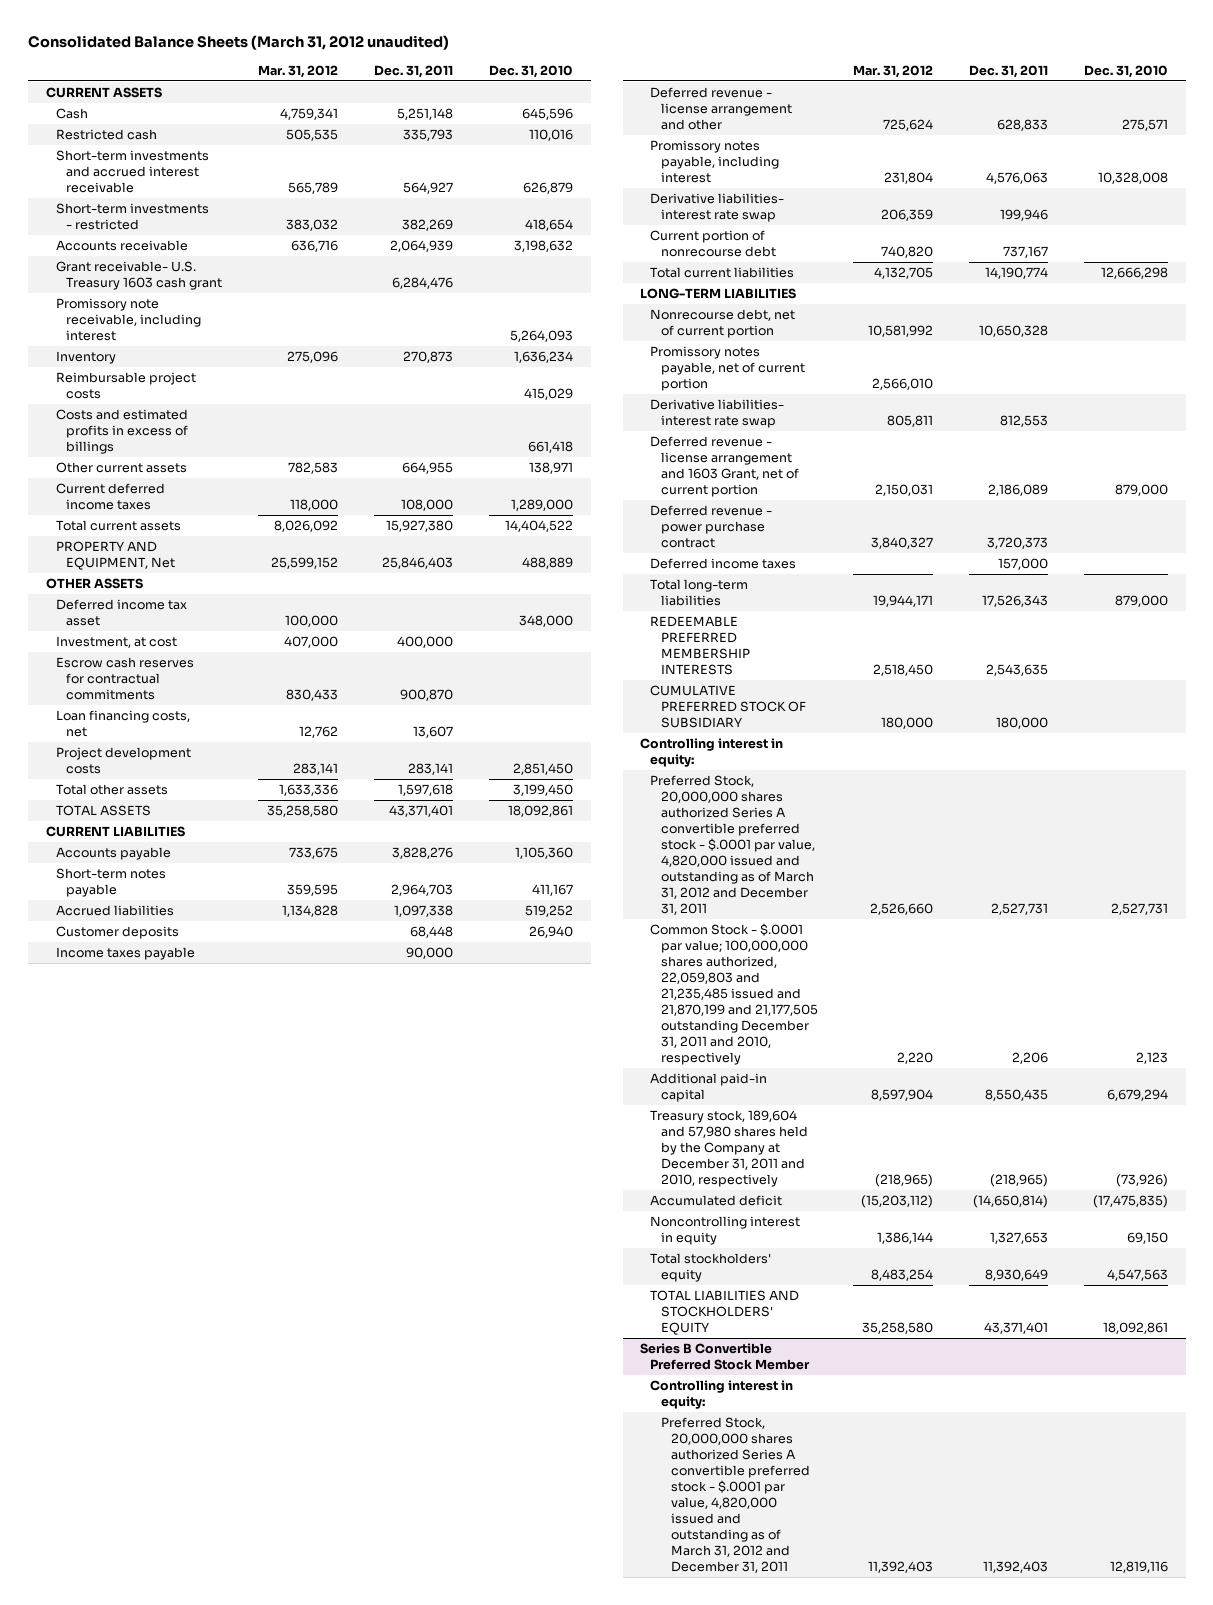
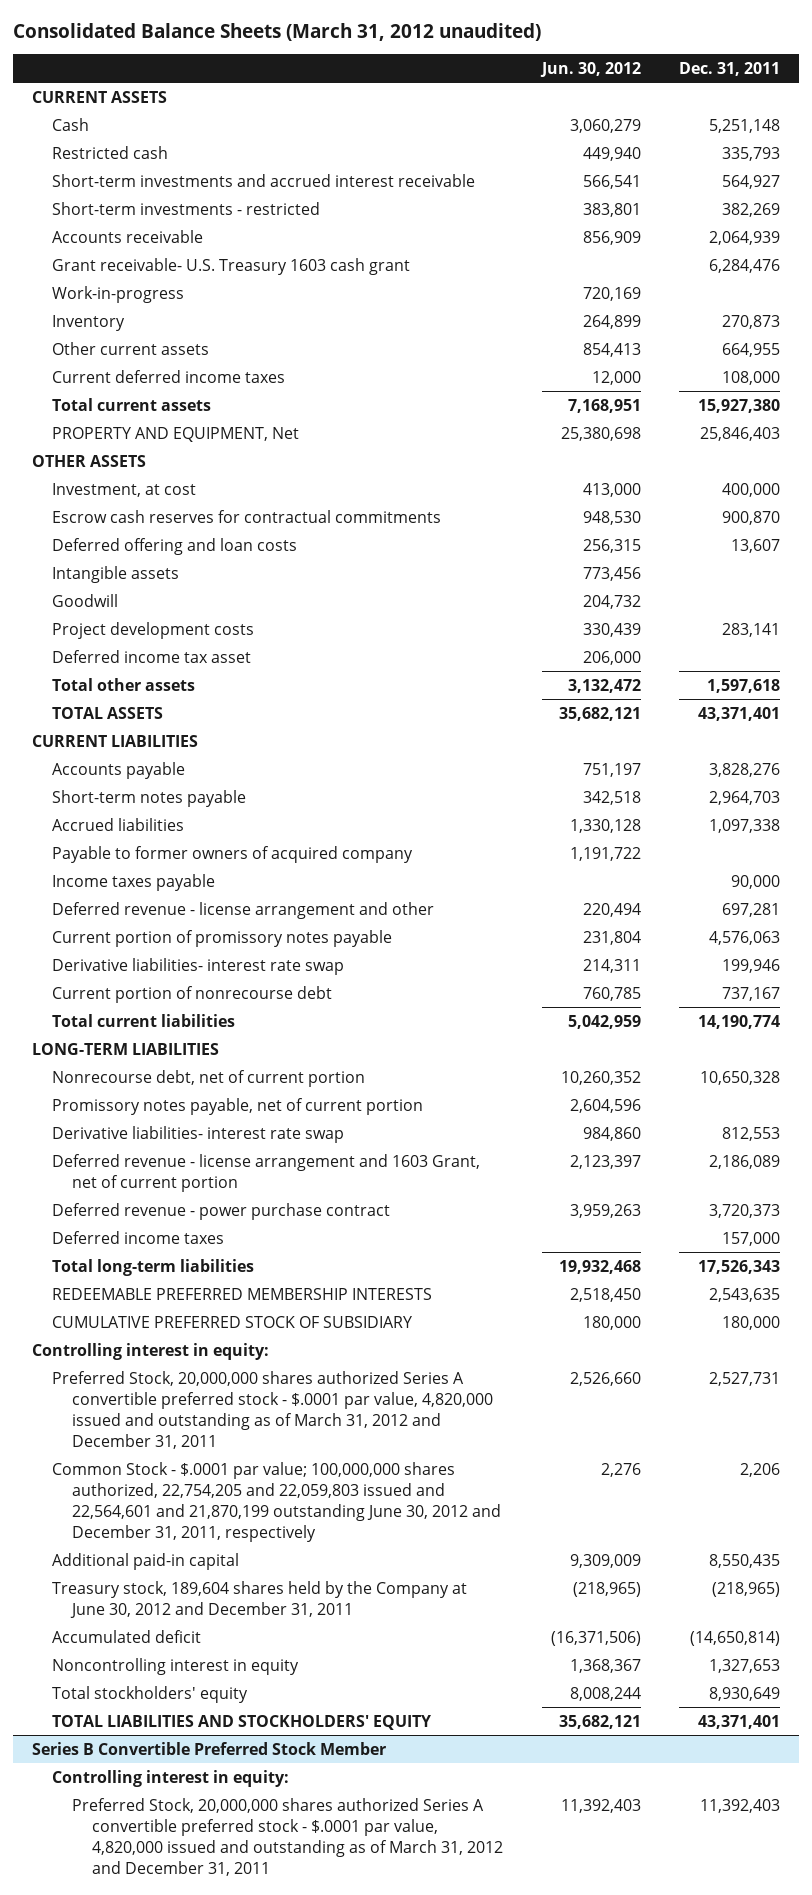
[258,65,339,79] Mar. 31, 2012 -> none
[488,65,573,79] Dec. 31, 2010 -> none
none -> [539,62,641,78] Jun. 30, 2012
[55,298,201,341] Promissory note receivable, including interest -> none
none -> [52,285,185,303] Work-in-progress
[55,372,196,400] Reimbursable project costs -> none
[55,409,188,454] Costs and estimated profits in excess of billings -> none
[55,710,190,738] Loan financing costs, net -> [52,537,298,555] Deferred offering and loan costs
none -> [52,565,180,583] Intangible assets
none -> [52,593,119,607] Goodwill
[55,599,187,627] Deferred income tax asset -> [52,649,252,663] Deferred income tax asset
[55,926,179,940] Customer deposits -> none
none -> [52,845,414,863] Payable to former owners of acquired company
[997,118,1049,131] 628,833 -> [721,902,780,917] 697,281
[650,140,779,183] Promissory notes payable, including interest -> [52,929,393,947] Current portion of promissory notes payable
[650,923,818,1065] Common Stock - $.0001 par value; 100,000,000 shares authorized, 22,059,803 and 21,235,485 issued and 21,870,199 and 21,177,505 outstanding December 31, 2011 and 2010, respectively -> [52,1461,502,1542] Common Stock - $.0001 par value; 100,000,000 shares authorized, 22,754,205 and 22,059,803 issued and 22,564,601 and 21,870,199 outstanding June 30, 2012 and December 31, 2011, respectively
[650,1110,808,1187] Treasury stock, 189,604 and 57,980 shares held by the Company at December 31, 2011 and 2010, respectively -> [52,1580,468,1618] Treasury stock, 189,604 shares held by the Company at June 30, 2012 and December 31, 2011

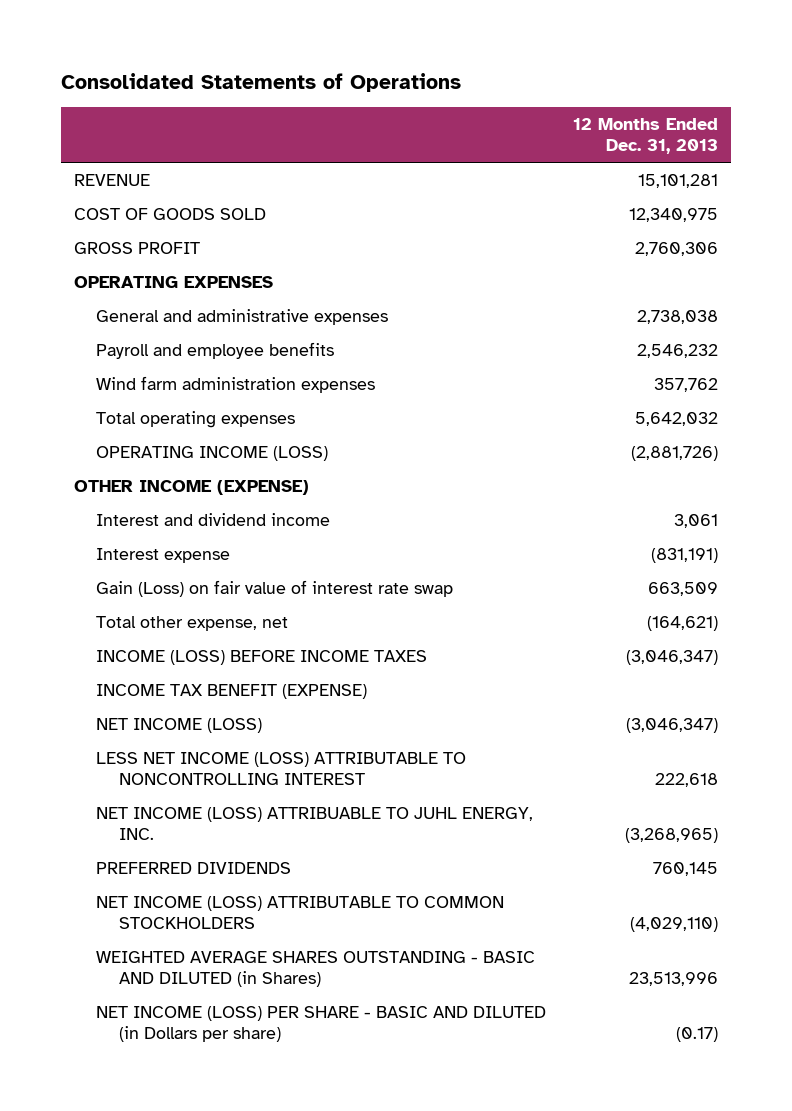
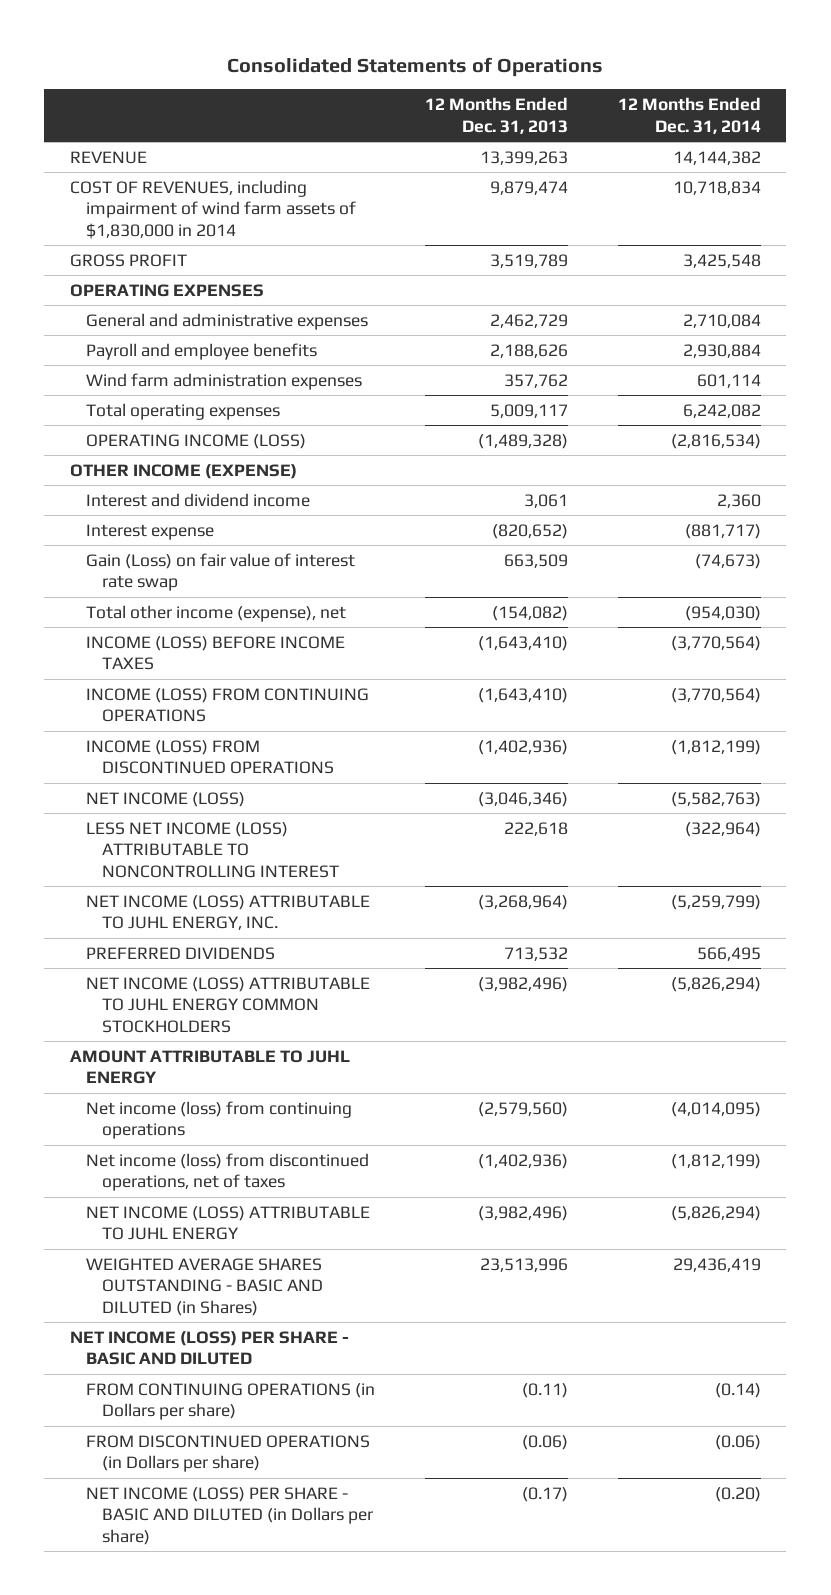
none -> [618,97,762,134] 12 Months Ended Dec. 31, 2014
[73,207,266,220] COST OF GOODS SOLD -> none
[638,173,719,188] 15,101,281 -> [479,150,568,165] 13,399,263
none -> [69,179,356,239] COST OF REVENUES, including impairment of wind farm assets of $1,830,000 in 2014
[635,241,719,256] 2,760,306 -> [489,253,568,268] 3,519,789
[637,309,719,324] 2,738,038 -> [489,313,568,328] 2,462,729
[637,343,719,358] 2,546,232 -> [489,343,568,358] 2,188,626
[635,411,719,426] 5,642,032 -> [489,403,568,418] 5,009,117
[631,445,719,461] (2,881,726) -> [477,433,568,449] (1,489,328)
[651,547,719,563] (831,191) -> [491,523,568,539] (820,652)
[96,683,368,699] INCOME TAX BENEFIT (EXPENSE) -> none
[96,615,289,631] Total other expense, net -> [85,604,346,622] Total other income (expense), net
[647,615,719,631] (164,621) -> [491,605,568,621] (154,082)
[626,649,719,665] (3,046,347) -> [477,635,568,651] (1,643,410)
none -> [85,687,369,723] INCOME (LOSS) FROM CONTINUING OPERATIONS
none -> [85,739,334,775] INCOME (LOSS) FROM DISCONTINUED OPERATIONS
[626,717,719,733] (3,046,347) -> [477,791,568,807] (3,046,346)
[96,806,534,841] NET INCOME (LOSS) ATTRIBUABLE TO JUHL ENERGY, INC. -> [85,894,370,931] NET INCOME (LOSS) ATTRIBUTABLE TO JUHL ENERGY, INC.
[625,828,719,844] (3,268,965) -> [477,894,568,910] (3,268,964)
[653,861,719,876] 760,145 -> [503,946,568,961] 713,532
[96,895,505,930] NET INCOME (LOSS) ATTRIBUTABLE TO COMMON STOCKHOLDERS -> [85,976,370,1033] NET INCOME (LOSS) ATTRIBUTABLE TO JUHL ENERGY COMMON STOCKHOLDERS
[630,917,719,933] (4,029,110) -> [477,976,568,992] (3,982,496)
none -> [69,1049,350,1085] AMOUNT ATTRIBUTABLE TO JUHL ENERGY
none -> [85,1100,352,1140] Net income (loss) from continuing operations
none -> [85,1152,369,1192] Net income (loss) from discontinued operations, net of taxes
none -> [85,1205,370,1241] NET INCOME (LOSS) ATTRIBUTABLE TO JUHL ENERGY
none -> [69,1330,349,1366] NET INCOME (LOSS) PER SHARE - BASIC AND DILUTED
none -> [85,1382,375,1421] FROM CONTINUING OPERATIONS (in Dollars per share)
none -> [85,1434,370,1473] FROM DISCONTINUED OPERATIONS (in Dollars per share)

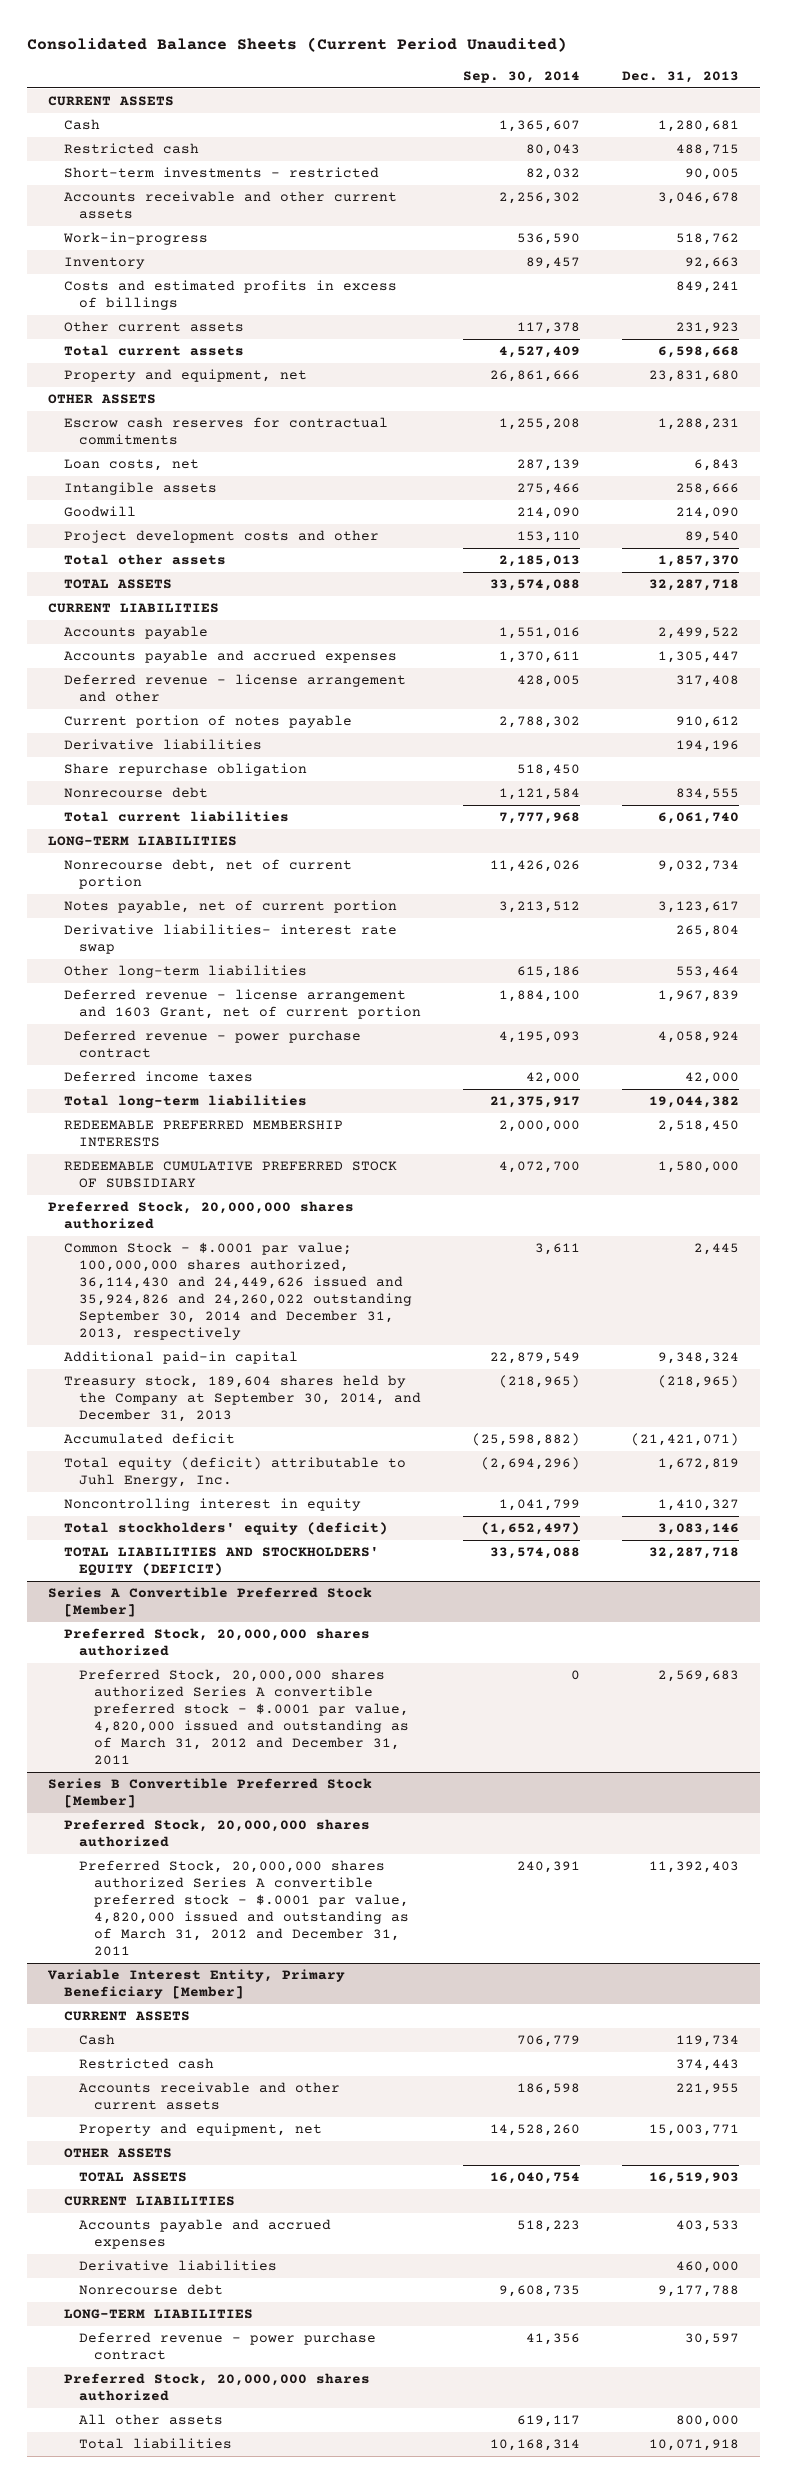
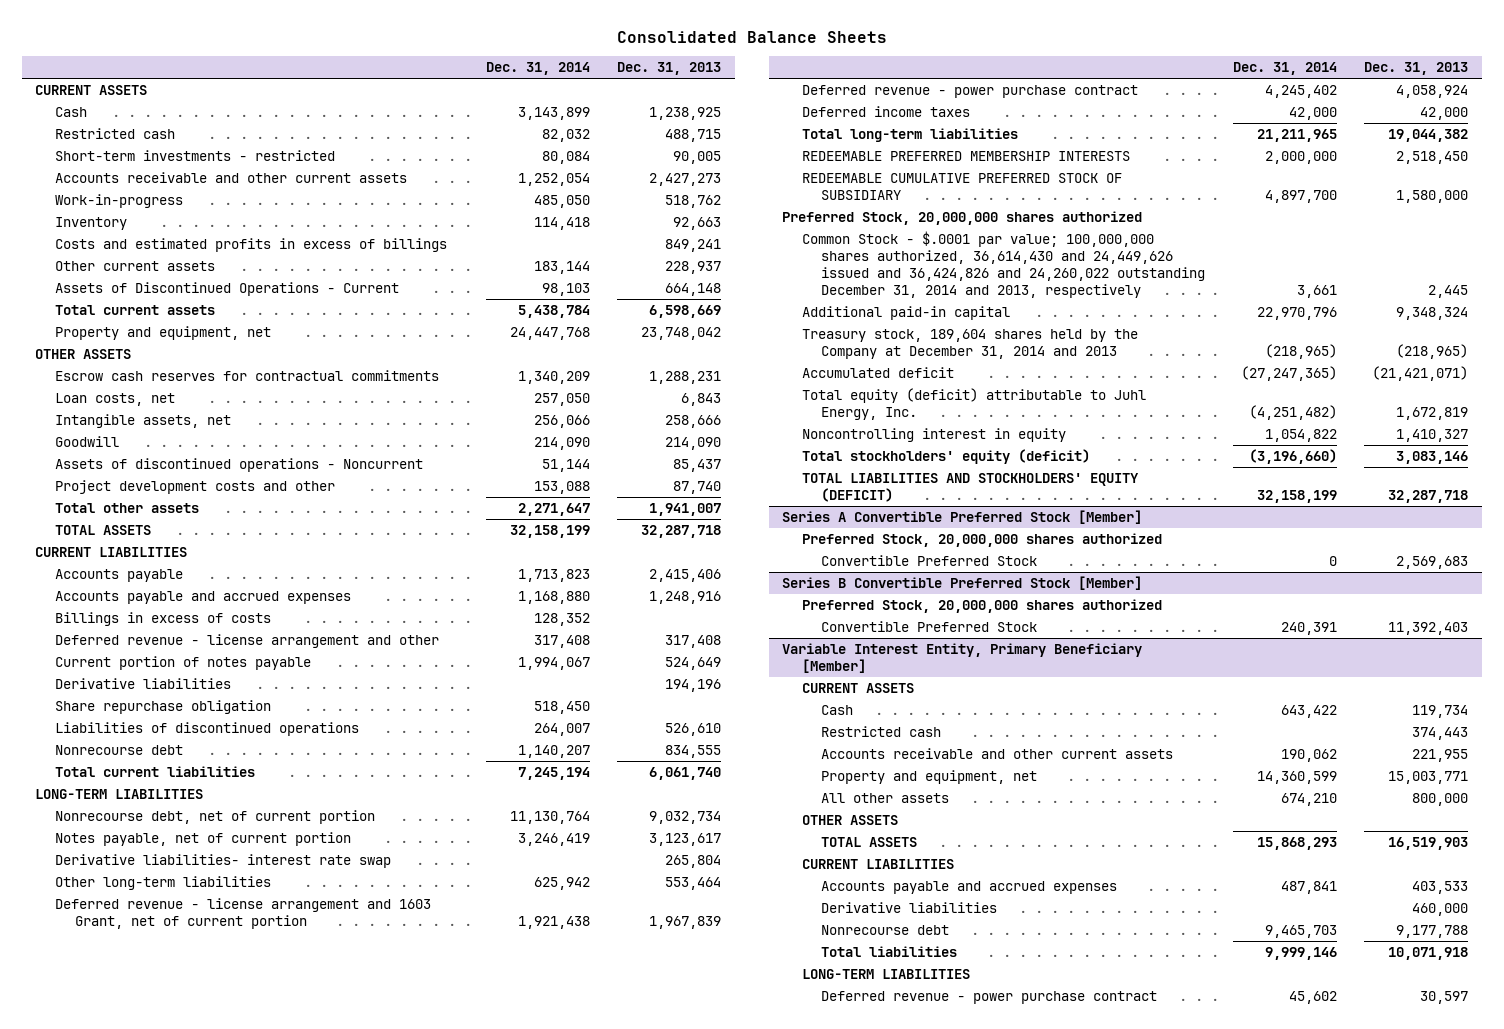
[27,37,568,53] Consolidated Balance Sheets (Current Period Unaudited) -> [616,30,887,43] Consolidated Balance Sheets
[463,70,581,83] Sep. 30, 2014 -> none
none -> [485,61,590,75] Dec. 31, 2014
[658,120,740,133] 1,280,681 -> [649,106,722,120] 1,238,925
[658,192,740,205] 3,046,678 -> [649,172,722,186] 2,427,273
[676,322,740,335] 231,923 -> [665,260,722,274] 228,937
none -> [54,281,399,296] Assets of Discontinued Operations - Current
[658,346,740,359] 6,598,668 -> [649,304,722,318] 6,598,669
[649,370,740,383] 23,831,680 -> [641,326,722,340] 23,748,042
[63,482,217,496] Intangible assets -> [54,413,231,428] Intangible assets, net
none -> [54,457,423,472] Assets of discontinued operations - Noncurrent
[685,531,740,544] 89,540 -> [673,480,722,494] 87,740
[658,555,740,568] 1,857,370 -> [649,502,722,516] 1,941,007
[658,627,740,640] 2,499,522 -> [649,568,722,582] 2,415,406
[658,651,740,664] 1,305,447 -> [649,590,722,604] 1,248,916
none -> [54,611,271,626] Billings in excess of costs
[676,716,740,729] 910,612 -> [665,656,722,670] 524,649
none -> [54,721,359,736] Liabilities of discontinued operations
[63,1242,412,1341] Common Stock - $.0001 par value; 100,000,000 shares authorized, 36,114,430 and 24,449,626 issued and 35,924,826 and 24,260,022 outstanding September 30, 2014 and December 31, 2013, respectively -> [801,230,1206,299] Common Stock - $.0001 par value; 100,000,000 shares authorized, 36,614,430 and 24,449,626 issued and 36,424,826 and 24,260,022 outstanding December 31, 2014 and 2013, respectively
[63,1375,421,1423] Treasury stock, 189,604 shares held by the Company at September 30, 2014, and December 31, 2013 -> [801,328,1138,360] Treasury stock, 189,604 shares held by the Company at December 31, 2014 and 2013
[78,1669,410,1766] Preferred Stock, 20,000,000 shares authorized Series A convertible preferred stock - $.0001 par value, 4,820,000 issued and outstanding as of March 31, 2012 and December 31, 2011 -> [821,554,1038,566] Convertible Preferred Stock
[78,1860,410,1957] Preferred Stock, 20,000,000 shares authorized Series A convertible preferred stock - $.0001 par value, 4,820,000 issued and outstanding as of March 31, 2012 and December 31, 2011 -> [821,620,1038,632] Convertible Preferred Stock
[78,2414,223,2426] All other assets -> [821,792,950,803] All other assets
[78,2438,232,2450] Total liabilities -> [821,945,958,957] Total liabilities
[63,2373,370,2402] Preferred Stock, 20,000,000 shares authorized -> none

